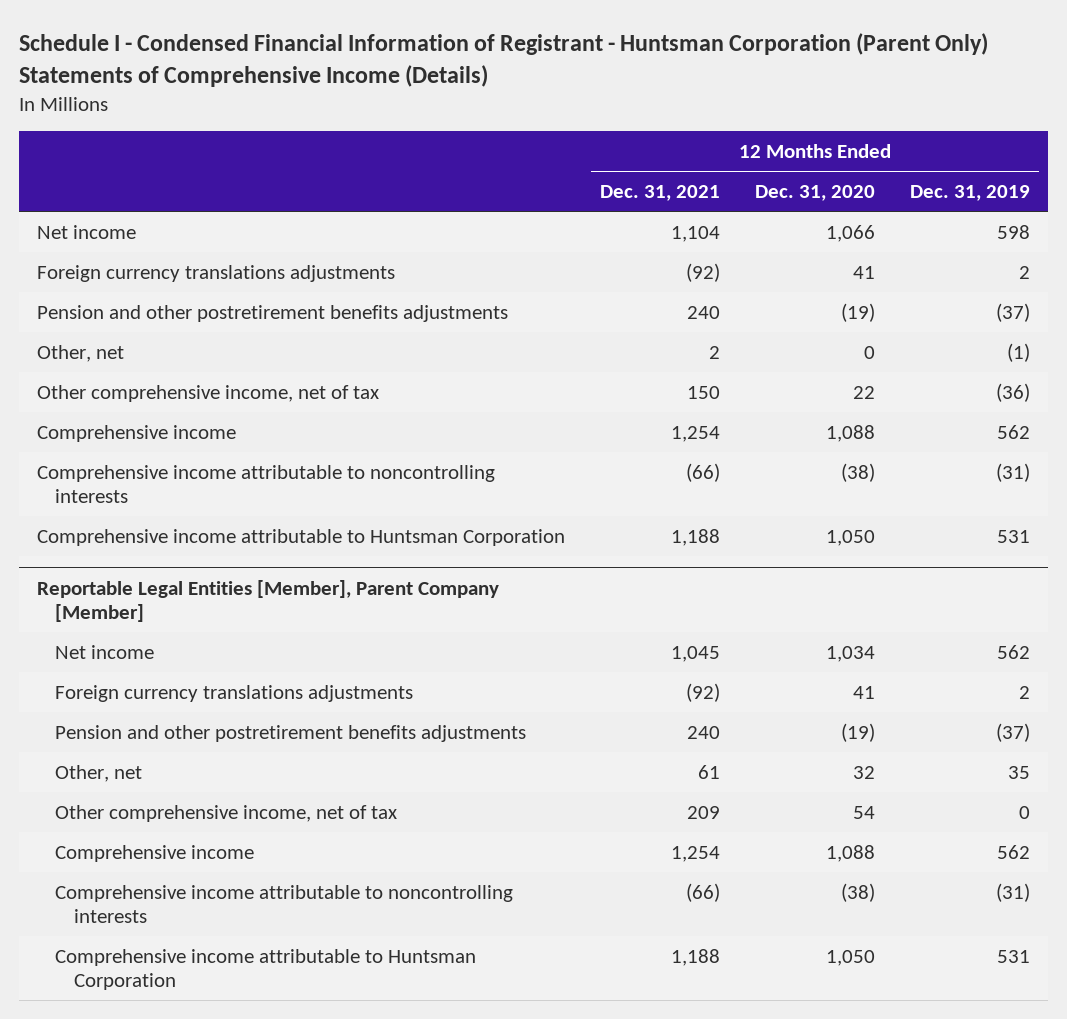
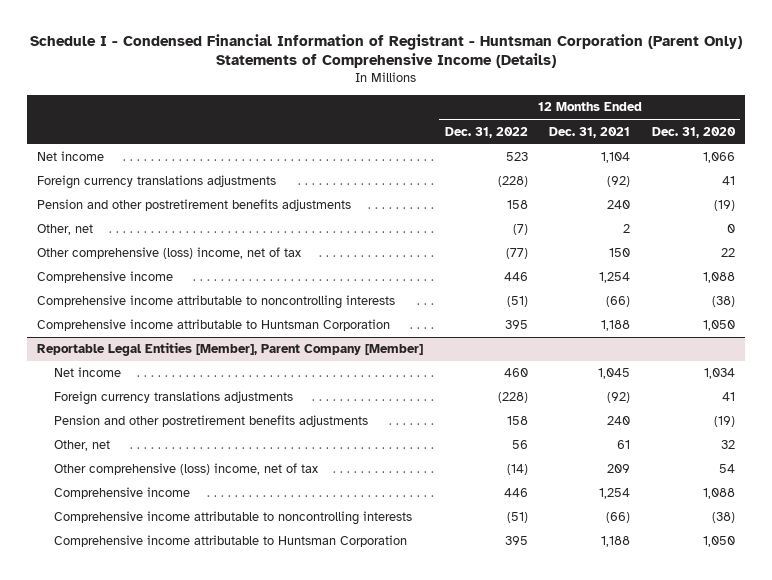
[910,185,1031,202] Dec. 31, 2019 -> none
none -> [444,126,528,138] Dec. 31, 2022
[36,384,379,402] Other comprehensive income, net of tax -> [37,247,302,260] Other comprehensive (loss) income, net of tax
[55,804,398,822] Other comprehensive income, net of tax -> [53,463,318,476] Other comprehensive (loss) income, net of tax

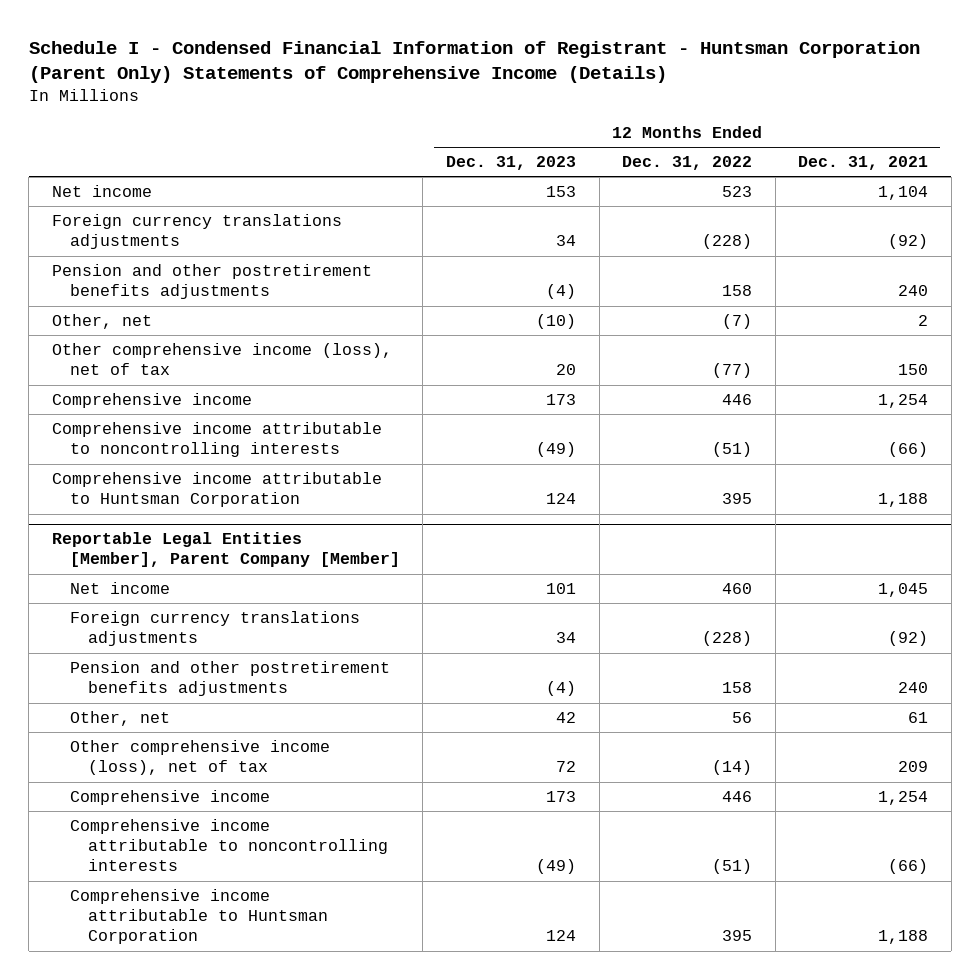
[651,126,736,138] Dec. 31, 2020 -> none
none -> [445,156,576,171] Dec. 31, 2023
[37,247,302,260] Other comprehensive (loss) income, net of tax -> [51,343,392,376] Other comprehensive income (loss), net of tax
[53,463,318,476] Other comprehensive (loss) income, net of tax -> [69,740,330,776] Other comprehensive income (loss), net of tax

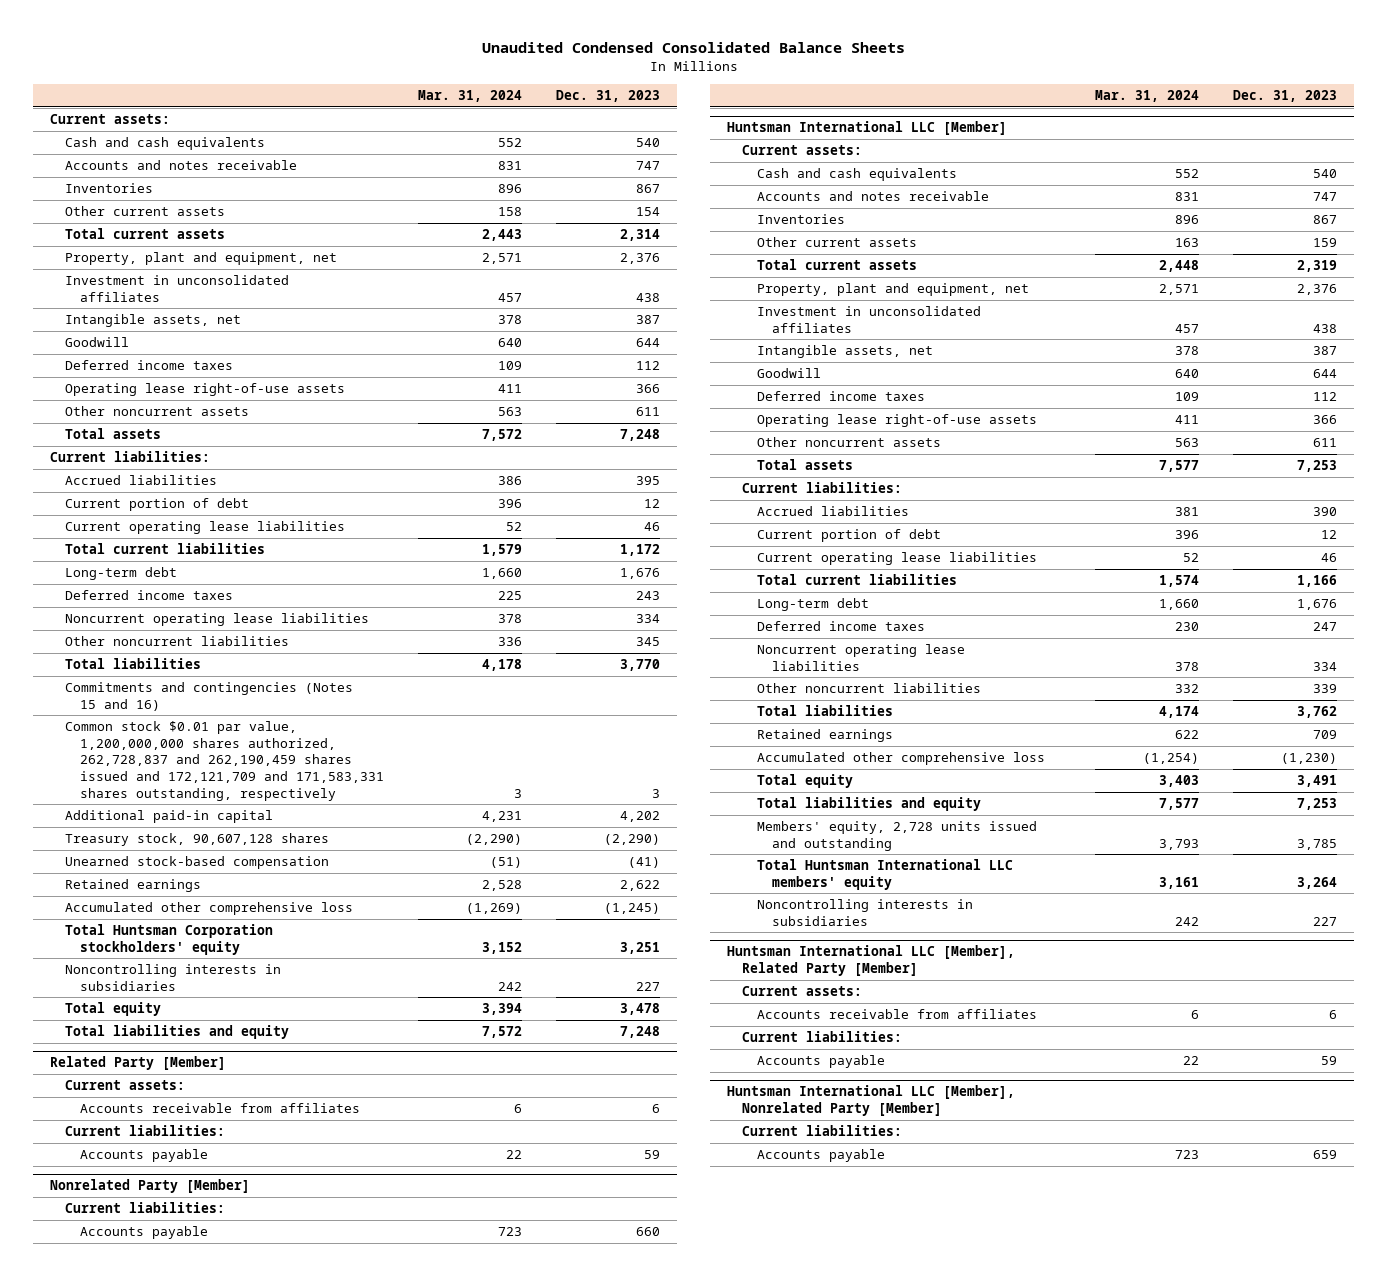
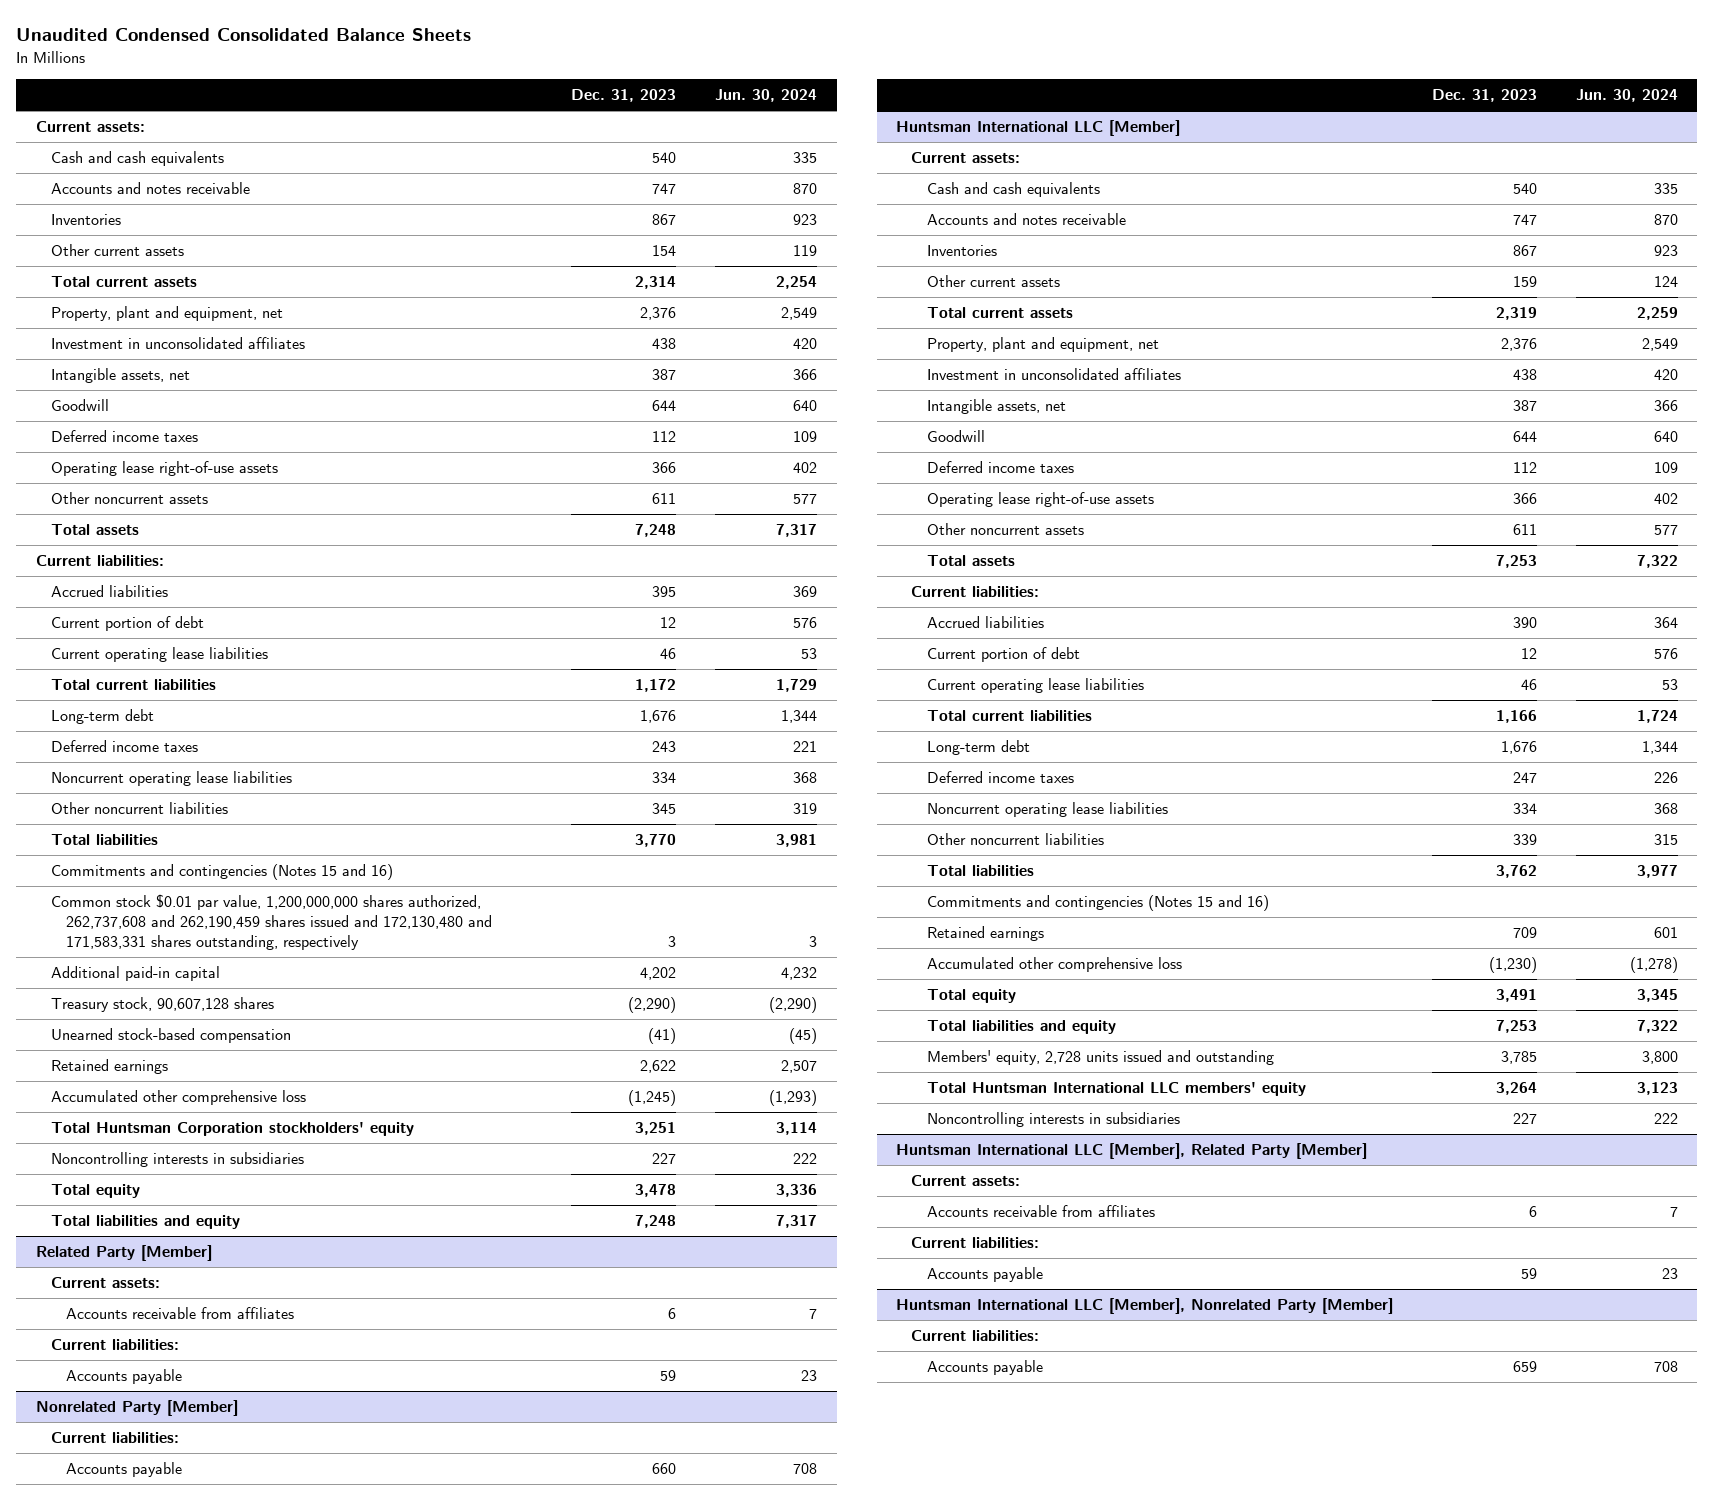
[417,90,522,103] Mar. 31, 2024 -> none
none -> [715,89,818,103] Jun. 30, 2024
[64,721,384,801] Common stock $0.01 par value, 1,200,000,000 shares authorized, 262,728,837 and 262,190,459 shares issued and 172,121,709 and 171,583,331 shares outstanding, respectively -> [50,894,492,951] Common stock $0.01 par value, 1,200,000,000 shares authorized, 262,737,608 and 262,190,459 shares issued and 172,130,480 and 171,583,331 shares outstanding, respectively
none -> [926,895,1269,912] Commitments and contingencies (Notes 15 and 16)

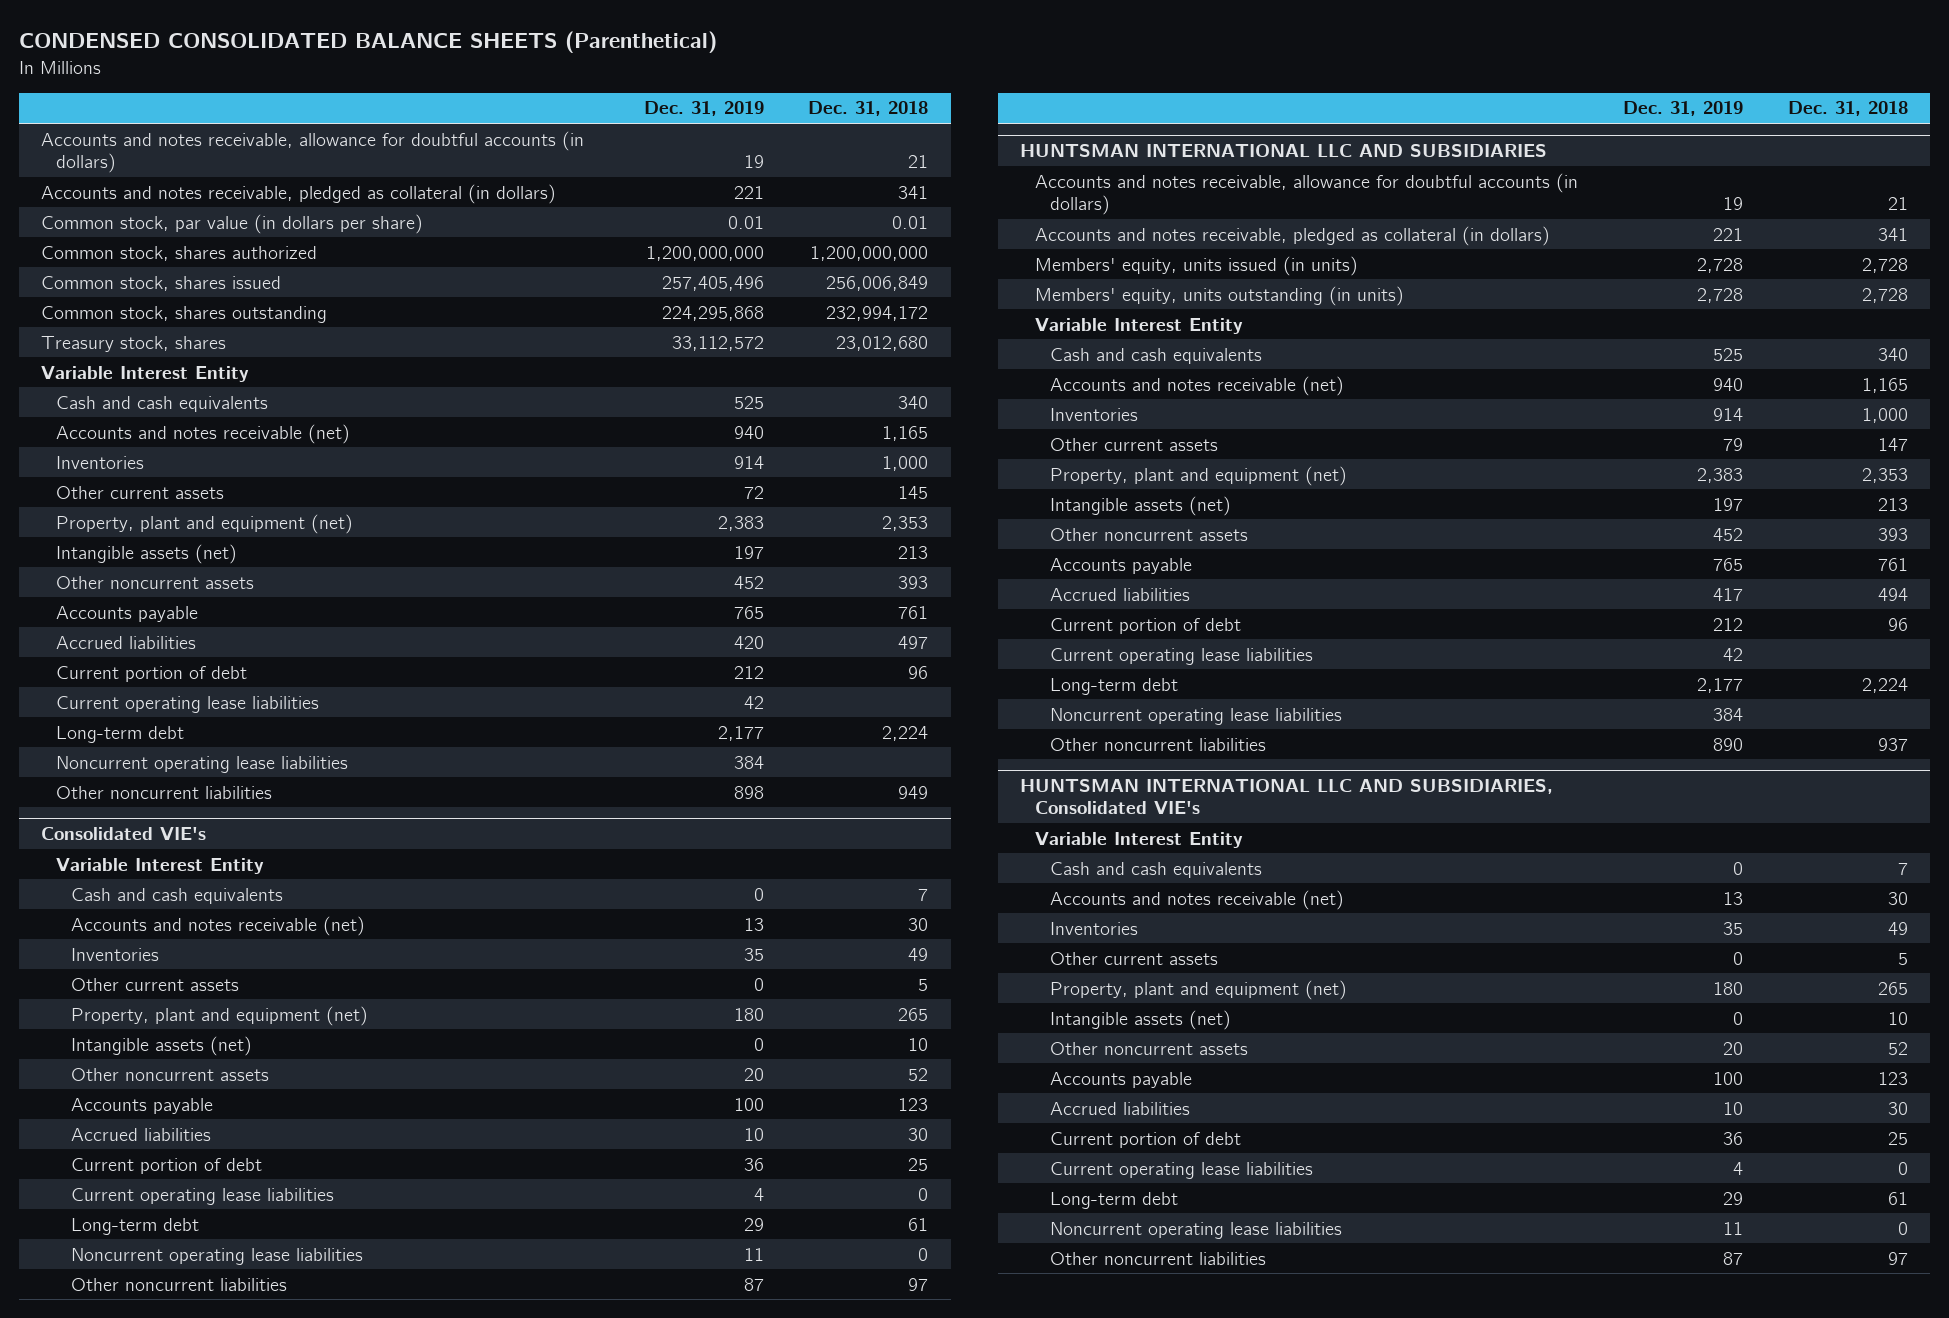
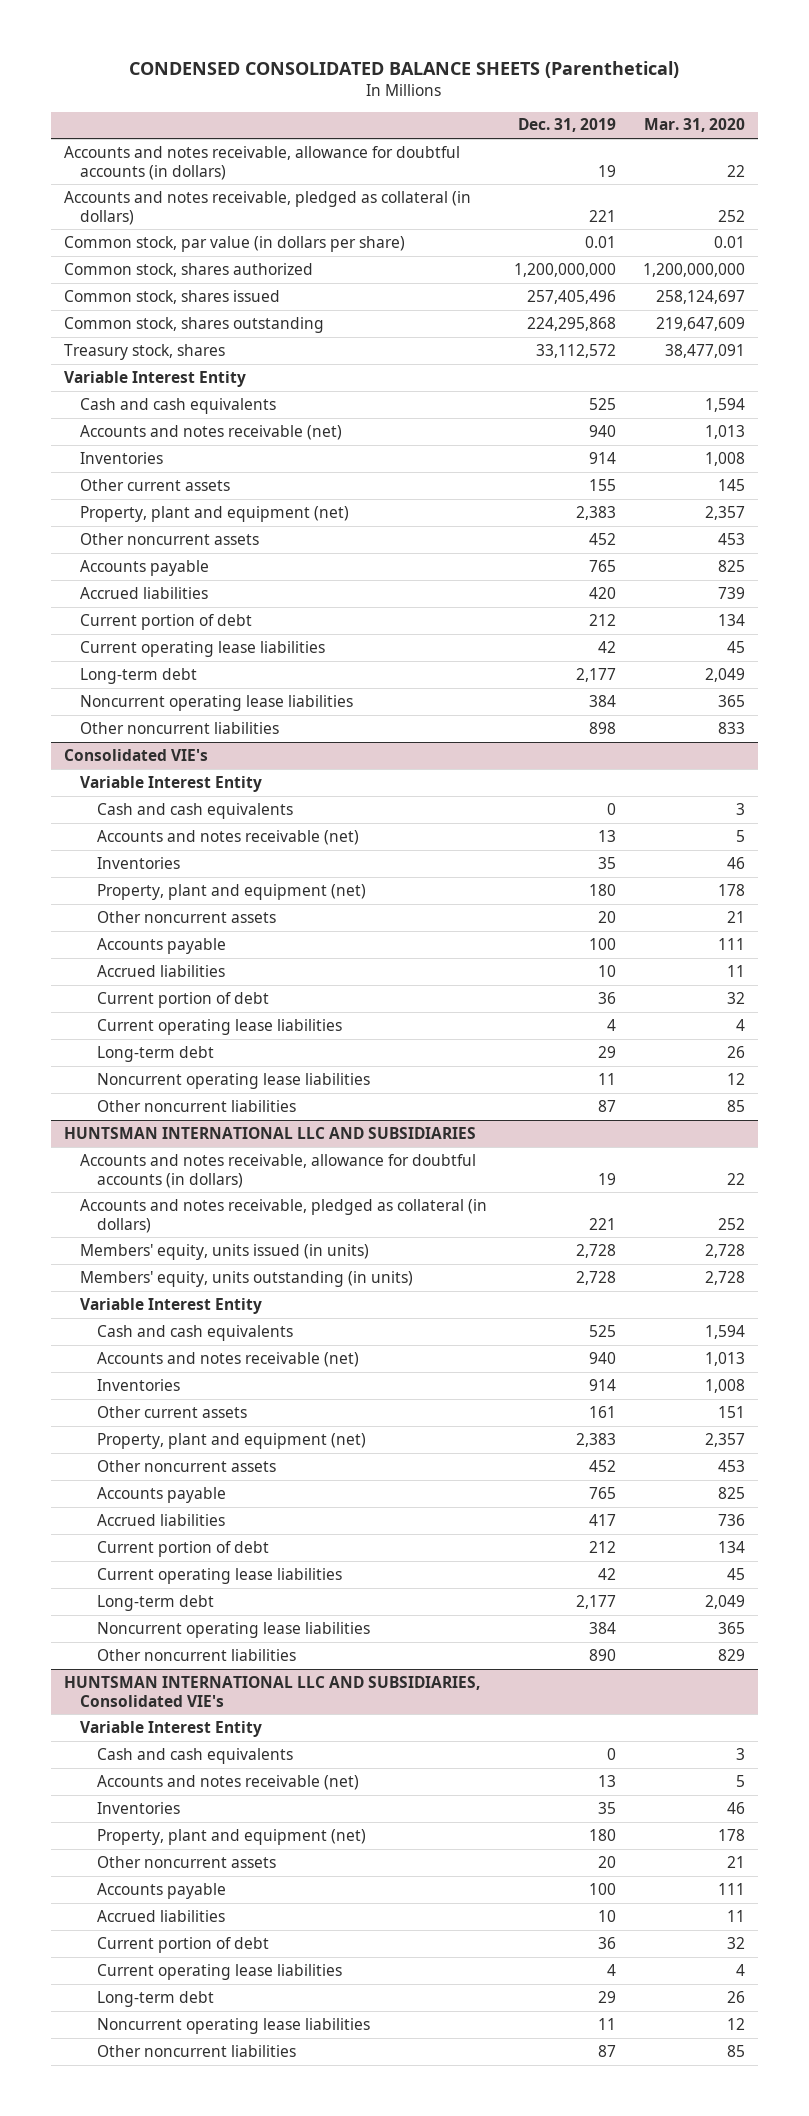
[808,101,929,117] Dec. 31, 2018 -> none
none -> [643,118,745,133] Mar. 31, 2020
[743,485,764,499] 72 -> [589,478,617,491] 155
[55,543,237,564] Intangible assets (net) -> none
[70,977,239,991] Other current assets -> none
[70,1035,252,1056] Intangible assets (net) -> none
[1722,437,1743,451] 79 -> [589,1405,617,1418] 161
[1050,495,1232,516] Intangible assets (net) -> none
[1050,951,1219,965] Other current assets -> none
[1050,1009,1232,1030] Intangible assets (net) -> none

